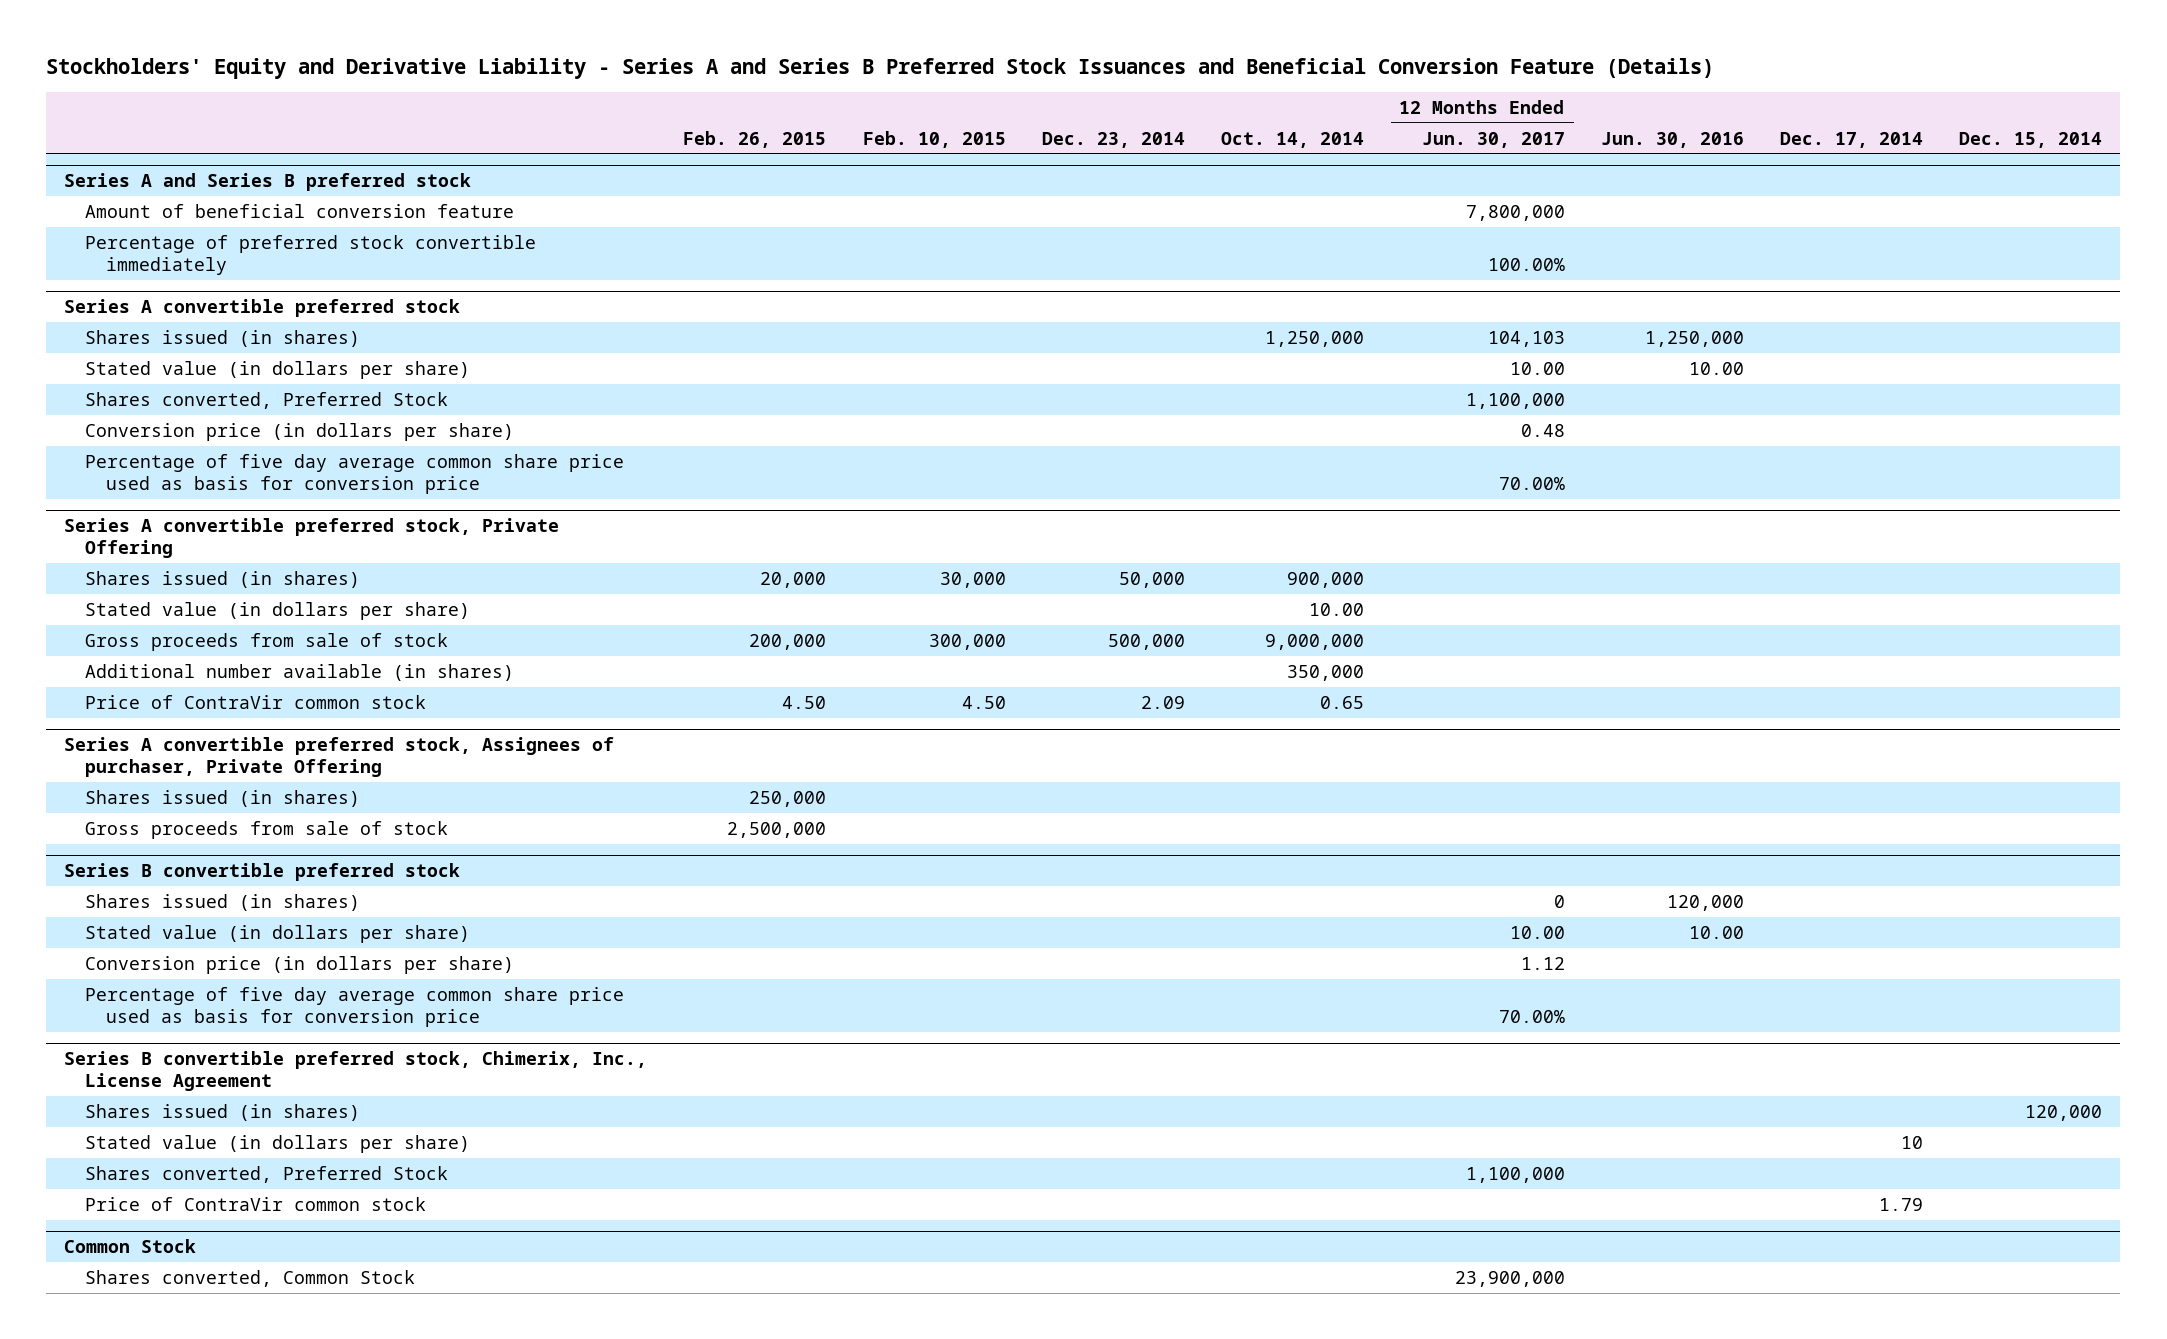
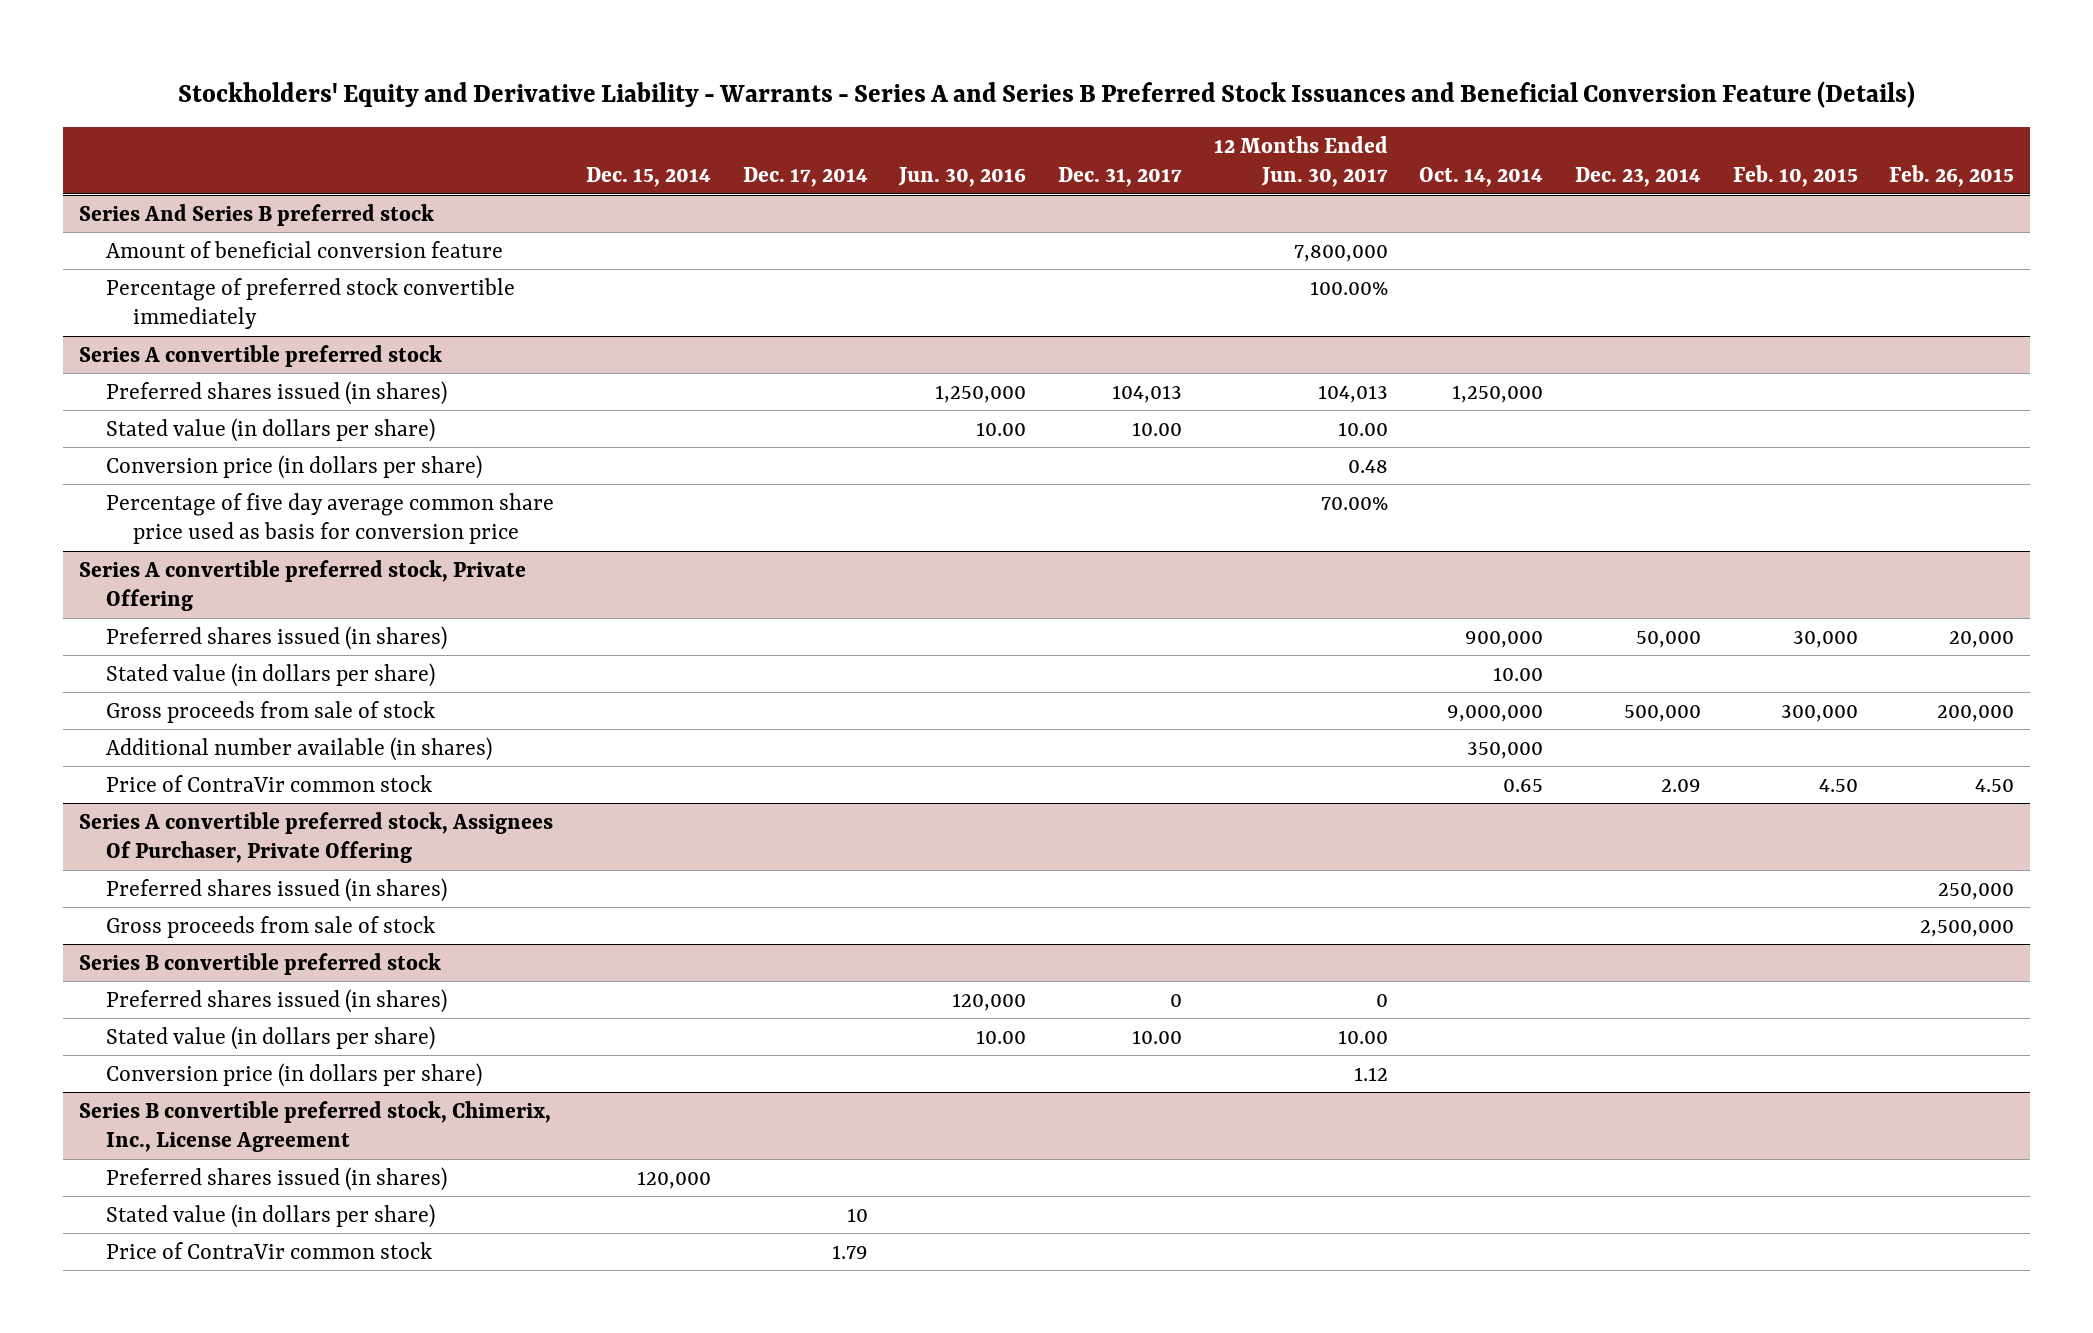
[46,58,1715,80] Stockholders' Equity and Derivative Liability - Series A and Series B Preferred Stock Issuances and Beneficial Conversion Feature (Details) -> [177,80,1915,108] Stockholders' Equity and Derivative Liability - Warrants - Series A and Series B Preferred Stock Issuances and Beneficial Conversion Feature (Details)
none -> [1057,167,1182,188] Dec. 31, 2017
[64,172,472,191] Series A and Series B preferred stock -> [78,203,434,226] Series And Series B preferred stock
[85,329,361,347] Shares issued (in shares) -> [106,380,448,405] Preferred shares issued (in shares)
[1487,330,1565,347] 104,103 -> [1317,384,1388,403] 104,013
[85,391,449,409] Shares converted, Preferred Stock -> none
[85,570,361,588] Shares issued (in shares) -> [106,625,448,650] Preferred shares issued (in shares)
[64,736,615,777] Series A convertible preferred stock, Assignees of purchaser, Private Offering -> [78,811,553,864] Series A convertible preferred stock, Assignees Of Purchaser, Private Offering
[85,789,361,807] Shares issued (in shares) -> [106,877,448,902] Preferred shares issued (in shares)
[85,893,361,911] Shares issued (in shares) -> [106,988,448,1013] Preferred shares issued (in shares)
[85,986,625,1027] Percentage of five day average common share price used as basis for conversion price -> none
[85,1103,361,1121] Shares issued (in shares) -> [106,1166,448,1191] Preferred shares issued (in shares)
[85,1165,449,1183] Shares converted, Preferred Stock -> none
[64,1238,197,1253] Common Stock -> none
[85,1269,416,1287] Shares converted, Common Stock -> none

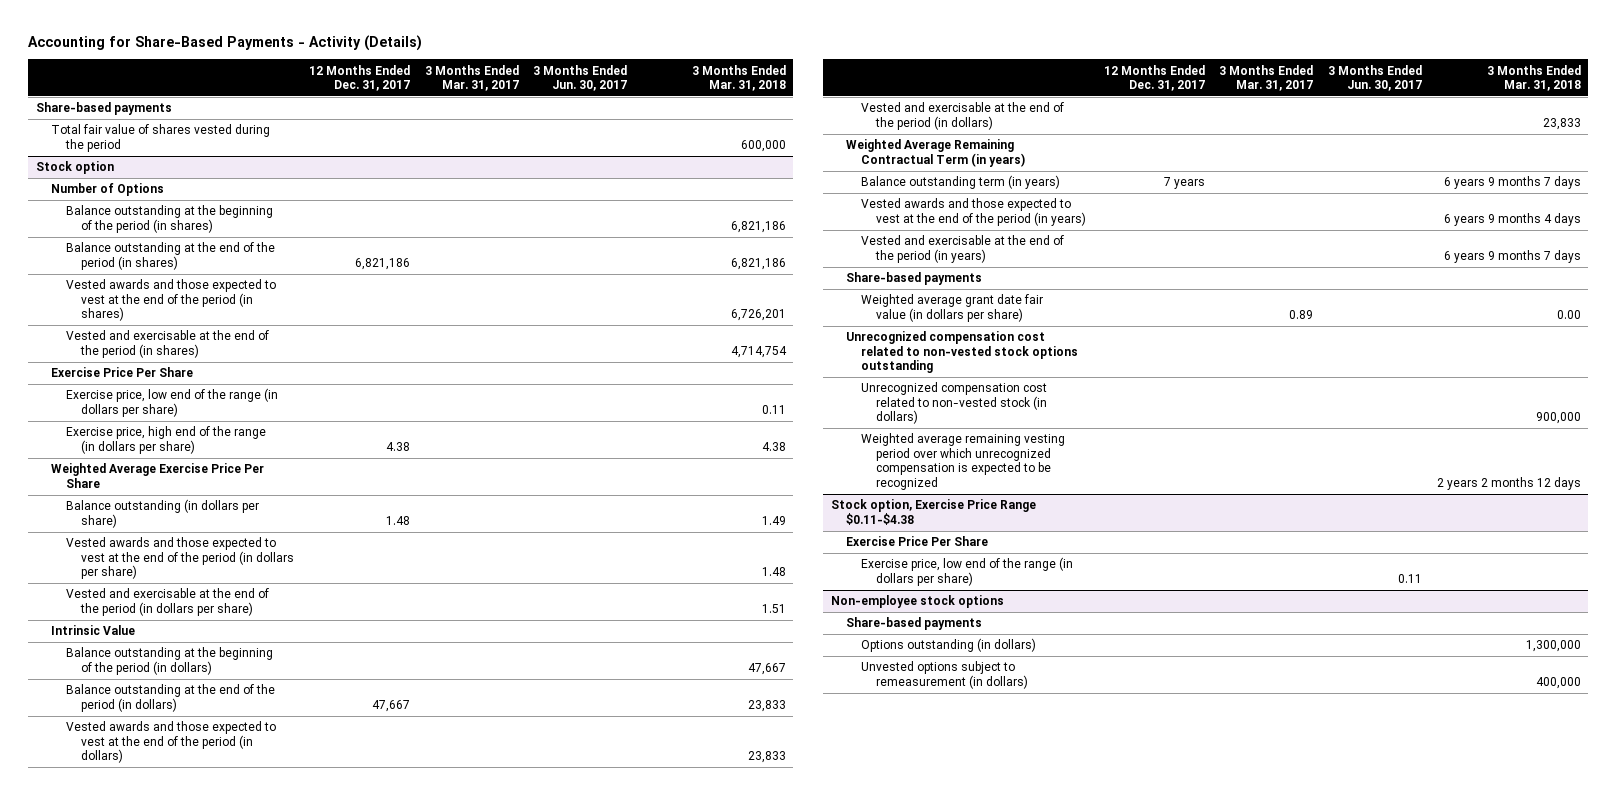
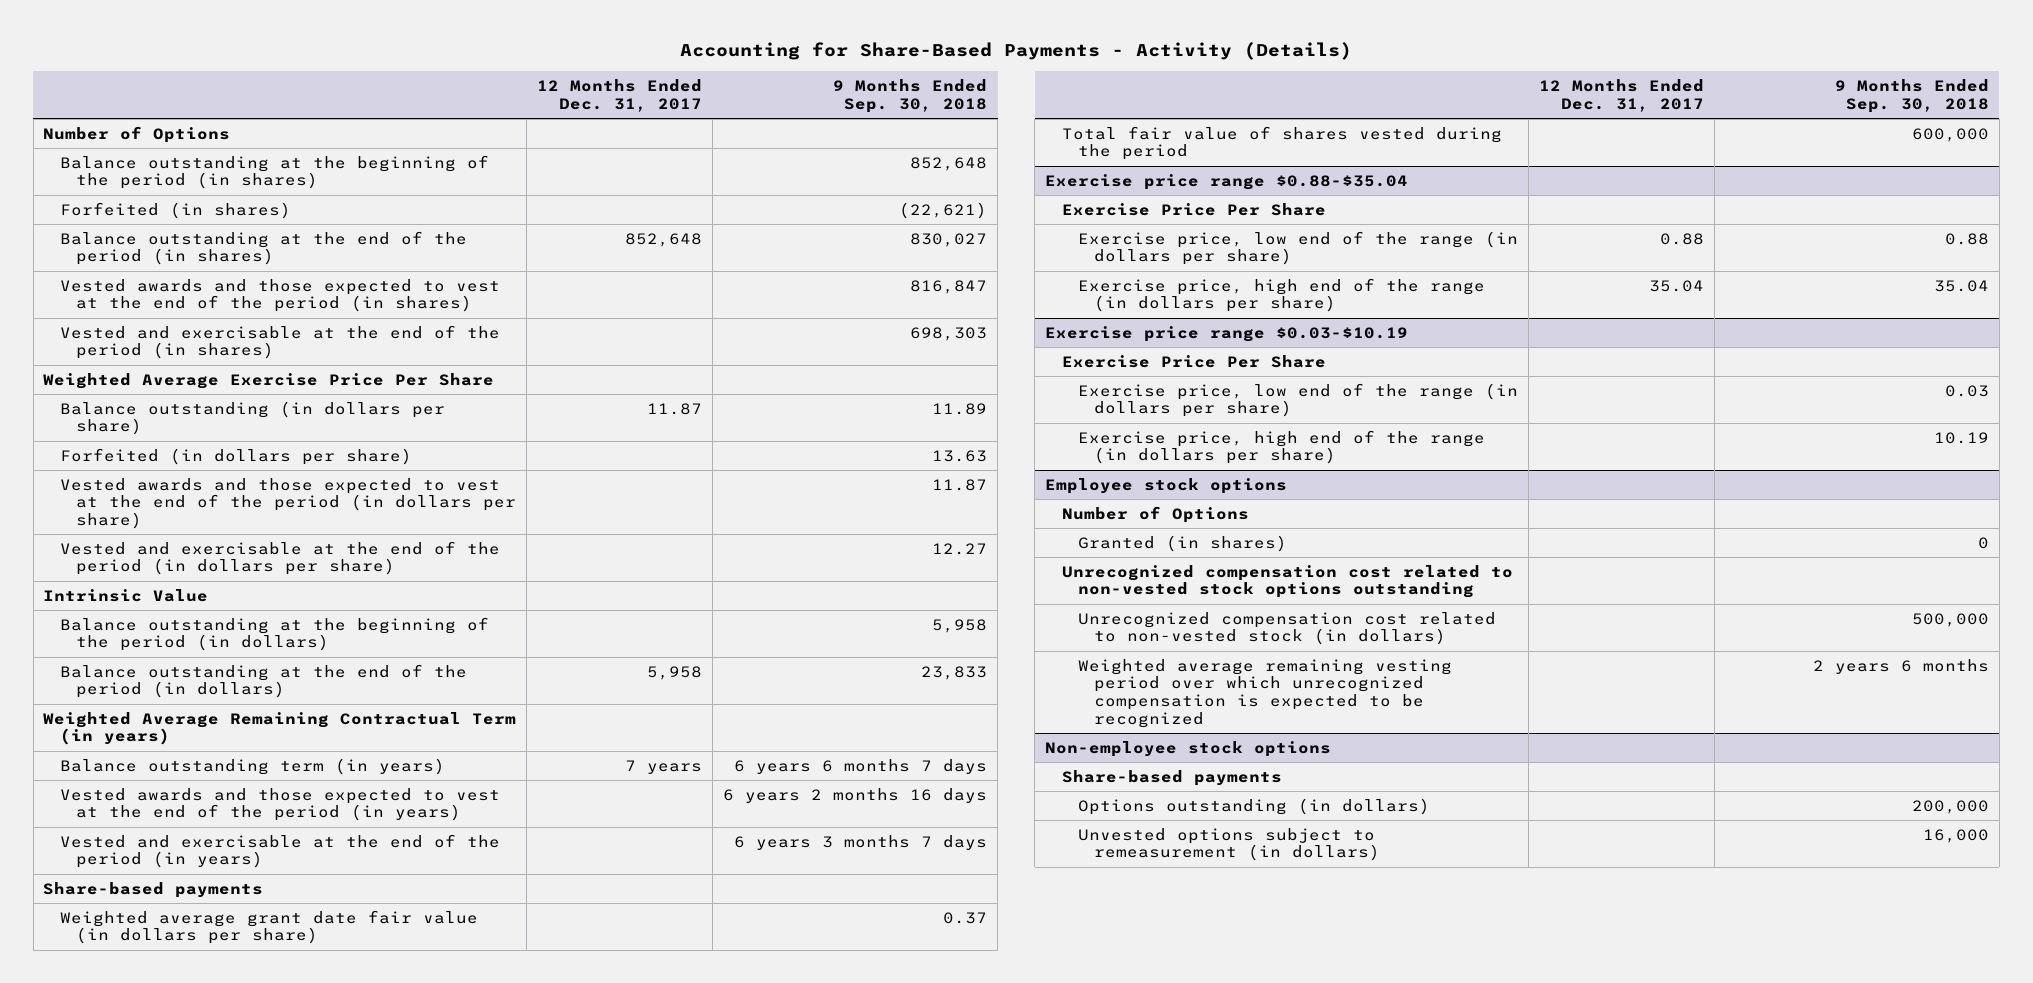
[424,64,519,92] 3 Months Ended Mar. 31, 2017 -> none
[533,64,628,92] 3 Months Ended Jun. 30, 2017 -> none
[691,64,786,92] 3 Months Ended Mar. 31, 2018 -> none
none -> [833,79,988,113] 9 Months Ended Sep. 30, 2018
none -> [43,125,231,143] Number of Options
none -> [59,154,489,190] Balance outstanding at the beginning of the period (in shares)
none -> [59,201,291,219] Forfeited (in shares)
none -> [59,230,467,266] Balance outstanding at the end of the period (in shares)
none -> [59,278,500,313] Vested awards and those expected to vest at the end of the period (in shares)
none -> [59,324,500,360] Vested and exercisable at the end of the period (in shares)
none -> [43,372,495,389] Weighted Average Exercise Price Per Share
none -> [59,400,445,436] Balance outstanding (in dollars per share)
none -> [59,447,412,465] Forfeited (in dollars per share)
none -> [59,477,517,530] Vested awards and those expected to vest at the end of the period (in dollars per share)
none -> [59,540,500,576] Vested and exercisable at the end of the period (in dollars per share)
none -> [43,588,209,602] Intrinsic Value
none -> [59,616,489,652] Balance outstanding at the beginning of the period (in dollars)
none -> [59,663,467,699] Balance outstanding at the end of the period (in dollars)
none -> [43,711,517,746] Weighted Average Remaining Contractual Term (in years)
none -> [59,757,445,775] Balance outstanding term (in years)
none -> [59,787,500,822] Vested awards and those expected to vest at the end of the period (in years)
none -> [59,833,500,869] Vested and exercisable at the end of the period (in years)
none -> [59,909,478,945] Weighted average grant date fair value (in dollars per share)
none -> [1045,173,1409,190] Exercise price range $0.88-$35.04
none -> [1061,202,1326,216] Exercise Price Per Share
none -> [1078,230,1519,266] Exercise price, low end of the range (in dollars per share)
none -> [1078,277,1486,313] Exercise price, high end of the range (in dollars per share)
none -> [1045,325,1409,342] Exercise price range $0.03-$10.19
none -> [1061,354,1326,368] Exercise Price Per Share
none -> [1078,382,1519,418] Exercise price, low end of the range (in dollars per share)
none -> [1078,429,1486,465] Exercise price, high end of the range (in dollars per share)
[35,161,114,175] Stock option -> [1045,477,1288,494] Employee stock options
[66,205,274,233] Balance outstanding at the beginning of the period (in shares) -> none
[66,242,276,270] Balance outstanding at the end of the period (in shares) -> none
[66,279,277,322] Vested awards and those expected to vest at the end of the period (in shares) -> none
[66,330,270,358] Vested and exercisable at the end of the period (in shares) -> none
[50,367,193,378] Exercise Price Per Share -> none
[66,388,279,417] Exercise price, low end of the range (in dollars per share) -> none
[66,426,267,454] Exercise price, high end of the range (in dollars per share) -> none
[50,463,264,488] Weighted Average Exercise Price Per Share -> none
[66,499,260,528] Balance outstanding (in dollars per share) -> none
[66,537,295,580] Vested awards and those expected to vest at the end of the period (in dollars per share) -> none
[66,588,270,616] Vested and exercisable at the end of the period (in dollars per share) -> none
[50,625,135,636] Intrinsic Value -> none
[66,647,274,675] Balance outstanding at the beginning of the period (in dollars) -> none
[66,684,276,712] Balance outstanding at the end of the period (in dollars) -> none
[66,721,277,764] Vested awards and those expected to vest at the end of the period (in dollars) -> none
[860,102,1064,130] Vested and exercisable at the end of the period (in dollars) -> none
[845,139,1025,167] Weighted Average Remaining Contractual Term (in years) -> none
[860,175,1060,190] Balance outstanding term (in years) -> none
[860,198,1087,226] Vested awards and those expected to vest at the end of the period (in years) -> none
[860,235,1064,263] Vested and exercisable at the end of the period (in years) -> none
[845,272,982,286] Share-based payments -> none
[860,294,1043,322] Weighted average grant date fair value (in dollars per share) -> none
none -> [1078,534,1288,552] Granted (in shares)
[830,499,1036,525] Stock option, Exercise Price Range $0.11-$4.38 -> none
[845,536,988,547] Exercise Price Per Share -> none
[860,557,1073,586] Exercise price, low end of the range (in dollars per share) -> none

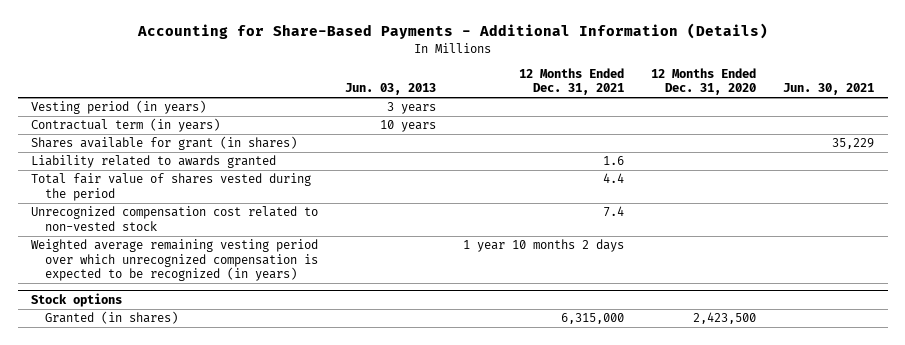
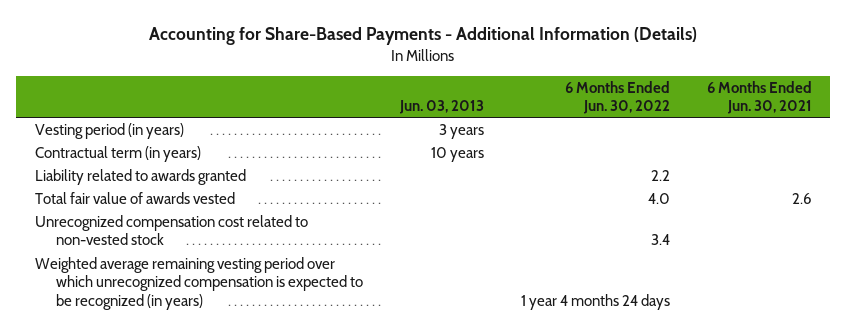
[519,67,625,96] 12 Months Ended Dec. 31, 2021 -> none
[651,67,757,96] 12 Months Ended Dec. 31, 2020 -> none
[783,83,875,96] Jun. 30, 2021 -> none
none -> [564,80,670,115] 6 Months Ended Jun. 30, 2022
none -> [706,80,812,115] 6 Months Ended Jun. 30, 2021
[31,136,298,151] Shares available for grant (in shares) -> none
[31,173,312,201] Total fair value of shares vested during the period -> [34,191,235,204] Total fair value of awards vested
[31,292,123,307] Stock options -> none
[44,311,178,325] Granted (in shares) -> none

